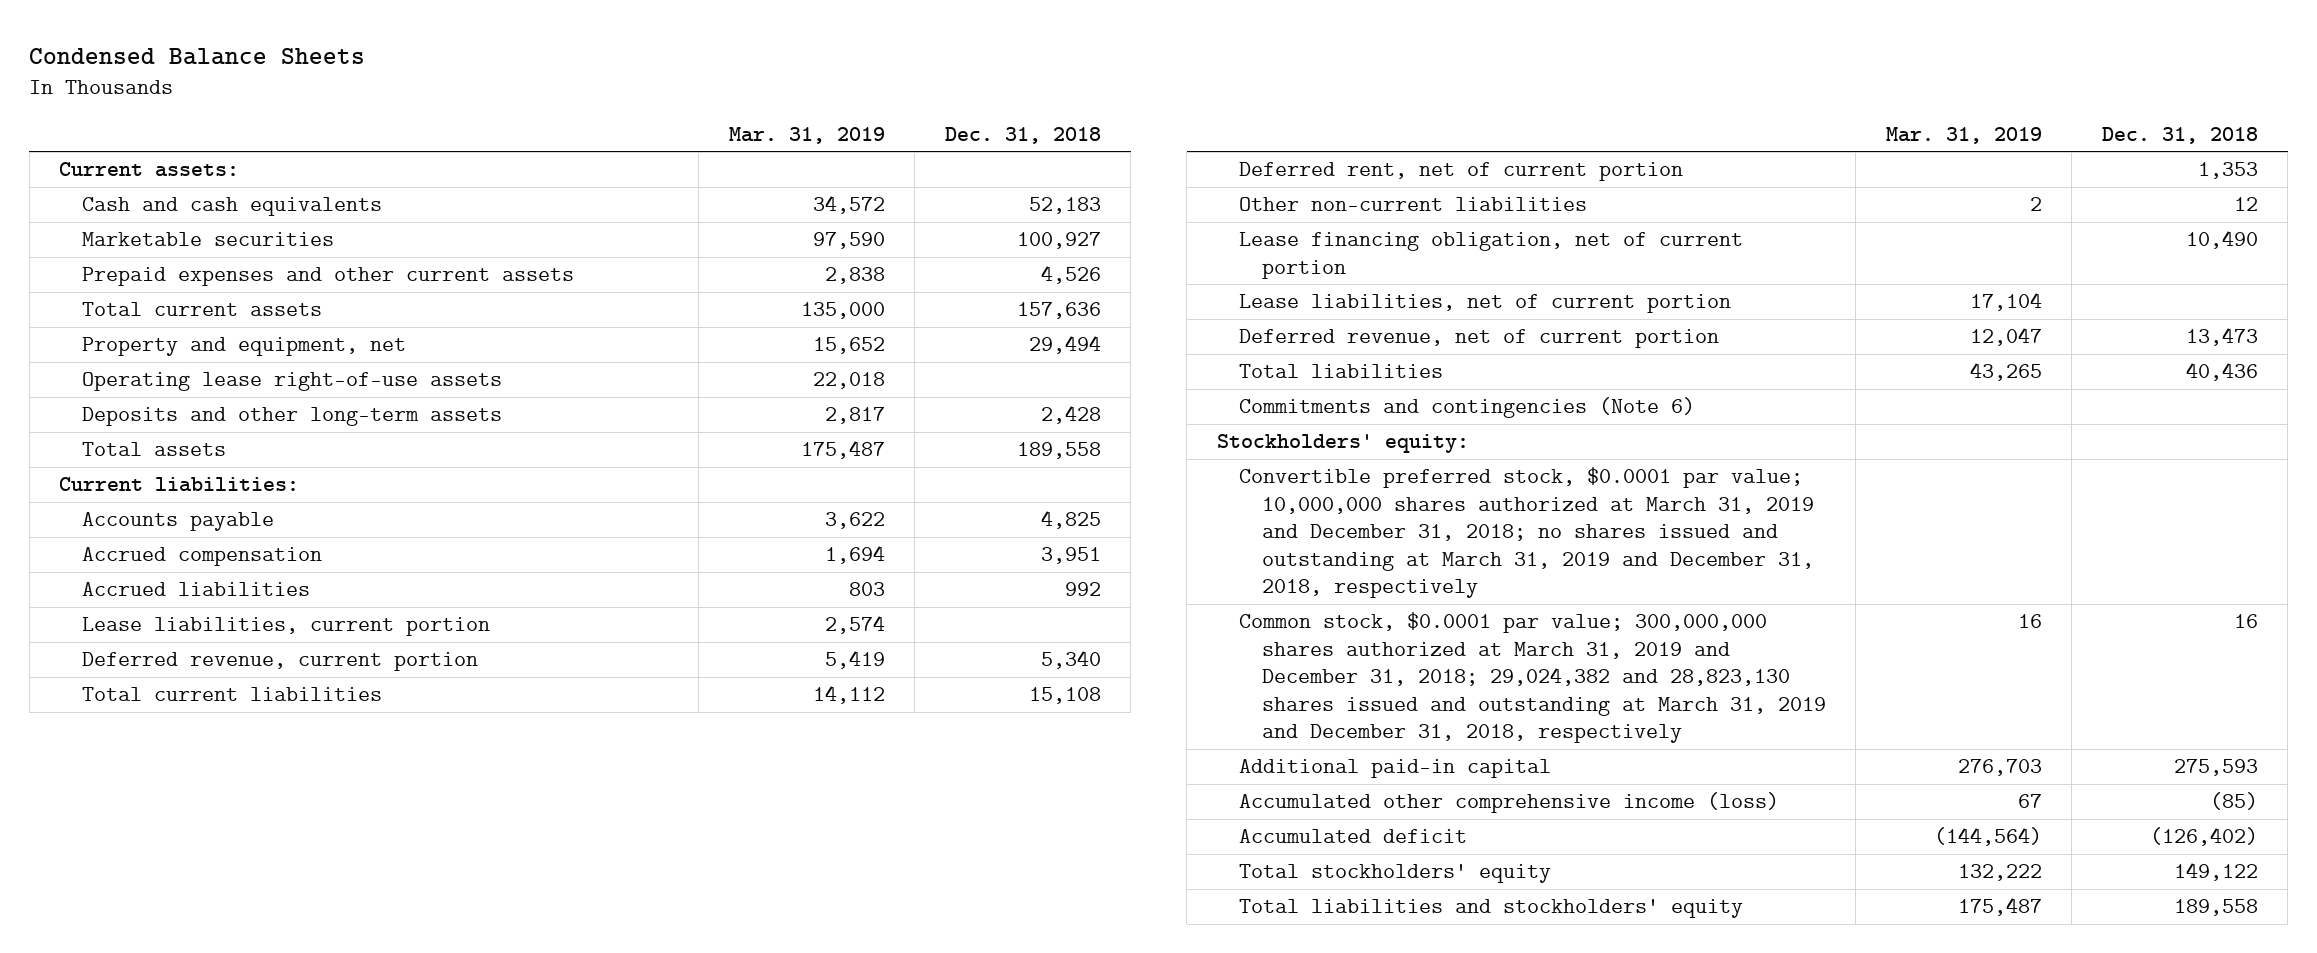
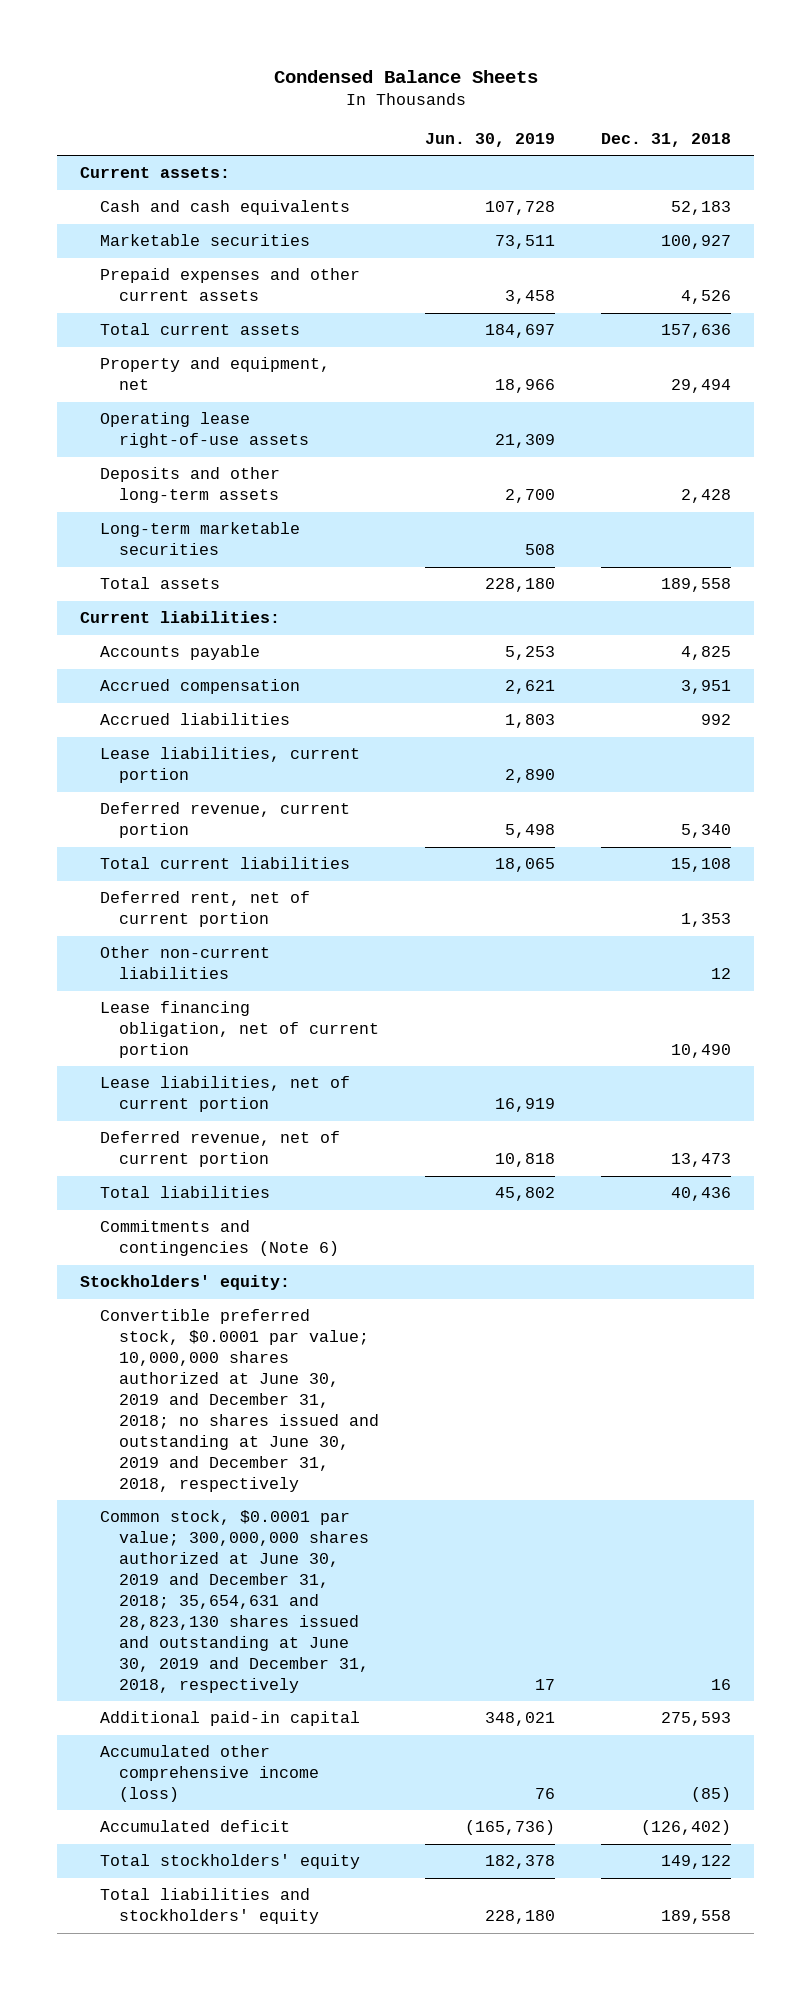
[728,126,885,144] Mar. 31, 2019 -> none
none -> [424,133,555,148] Jun. 30, 2019
none -> [99,522,300,556] Long-term marketable securities
[1239,467,1814,599] Convertible preferred stock, $0.0001 par value; 10,000,000 shares authorized at March 31, 2019 and December 31, 2018; no shares issued and outstanding at March 31, 2019 and December 31, 2018, respectively -> [99,1309,379,1492] Convertible preferred stock, $0.0001 par value; 10,000,000 shares authorized at June 30, 2019 and December 31, 2018; no shares issued and outstanding at June 30, 2019 and December 31, 2018, respectively
[1239,612,1826,744] Common stock, $0.0001 par value; 300,000,000 shares authorized at March 31, 2019 and December 31, 2018; 29,024,382 and 28,823,130 shares issued and outstanding at March 31, 2019 and December 31, 2018, respectively -> [99,1510,369,1693] Common stock, $0.0001 par value; 300,000,000 shares authorized at June 30, 2019 and December 31, 2018; 35,654,631 and 28,823,130 shares issued and outstanding at June 30, 2019 and December 31, 2018, respectively

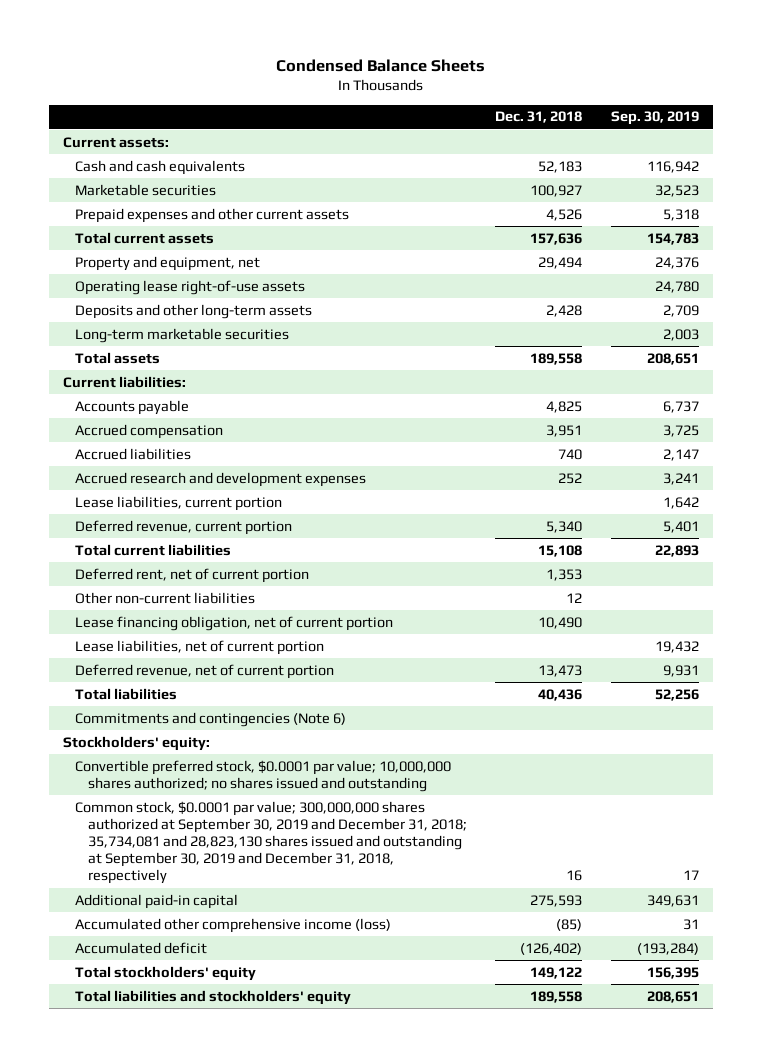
[424,133,555,148] Jun. 30, 2019 -> none
none -> [610,111,699,126] Sep. 30, 2019
[700,714,731,726] 992 -> [558,448,583,460] 740
none -> [75,471,367,487] Accrued research and development expenses
[99,1309,379,1492] Convertible preferred stock, $0.0001 par value; 10,000,000 shares authorized at June 30, 2019 and December 31, 2018; no shares issued and outstanding at June 30, 2019 and December 31, 2018, respectively -> [75,759,452,792] Convertible preferred stock, $0.0001 par value; 10,000,000 shares authorized; no shares issued and outstanding
[99,1510,369,1693] Common stock, $0.0001 par value; 300,000,000 shares authorized at June 30, 2019 and December 31, 2018; 35,654,631 and 28,823,130 shares issued and outstanding at June 30, 2019 and December 31, 2018, respectively -> [75,800,468,885] Common stock, $0.0001 par value; 300,000,000 shares authorized at September 30, 2019 and December 31, 2018; 35,734,081 and 28,823,130 shares issued and outstanding at September 30, 2019 and December 31, 2018, respectively

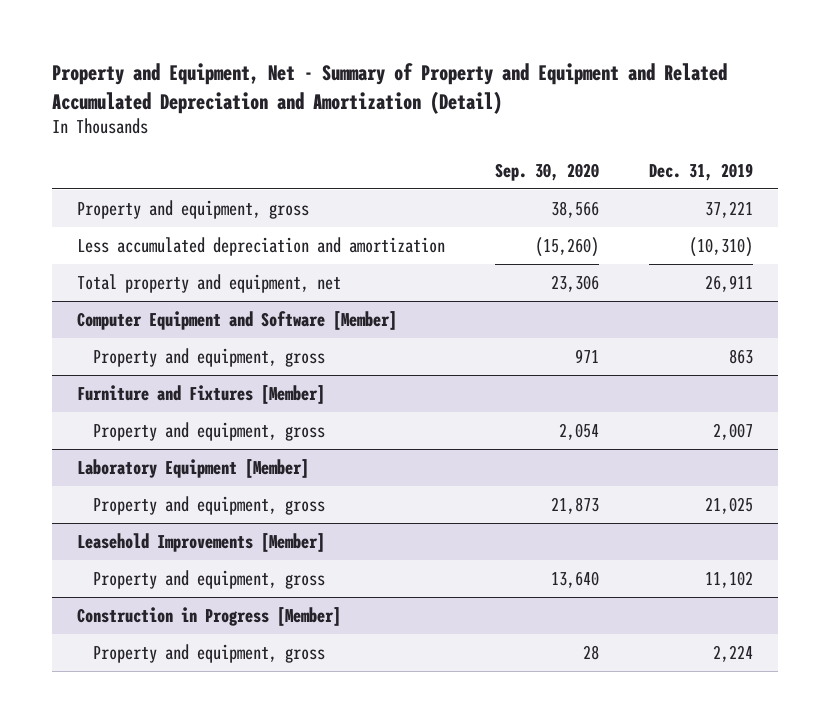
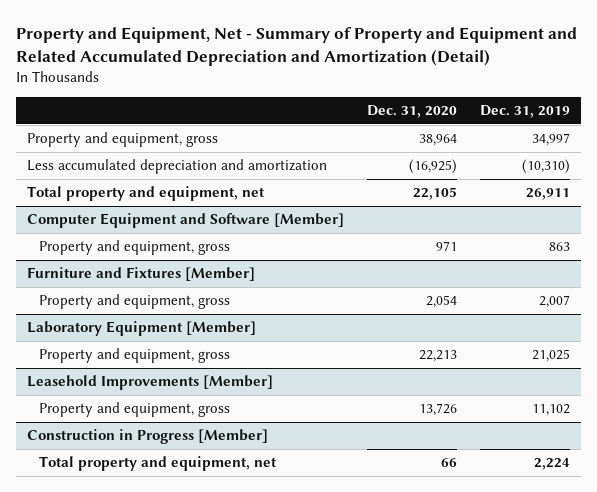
[495,162,600,181] Sep. 30, 2020 -> none
none -> [367,105,458,119] Dec. 31, 2020
[705,200,754,218] 37,221 -> [531,133,570,147] 34,997
[92,643,325,663] Property and equipment, gross -> [39,456,278,472] Total property and equipment, net

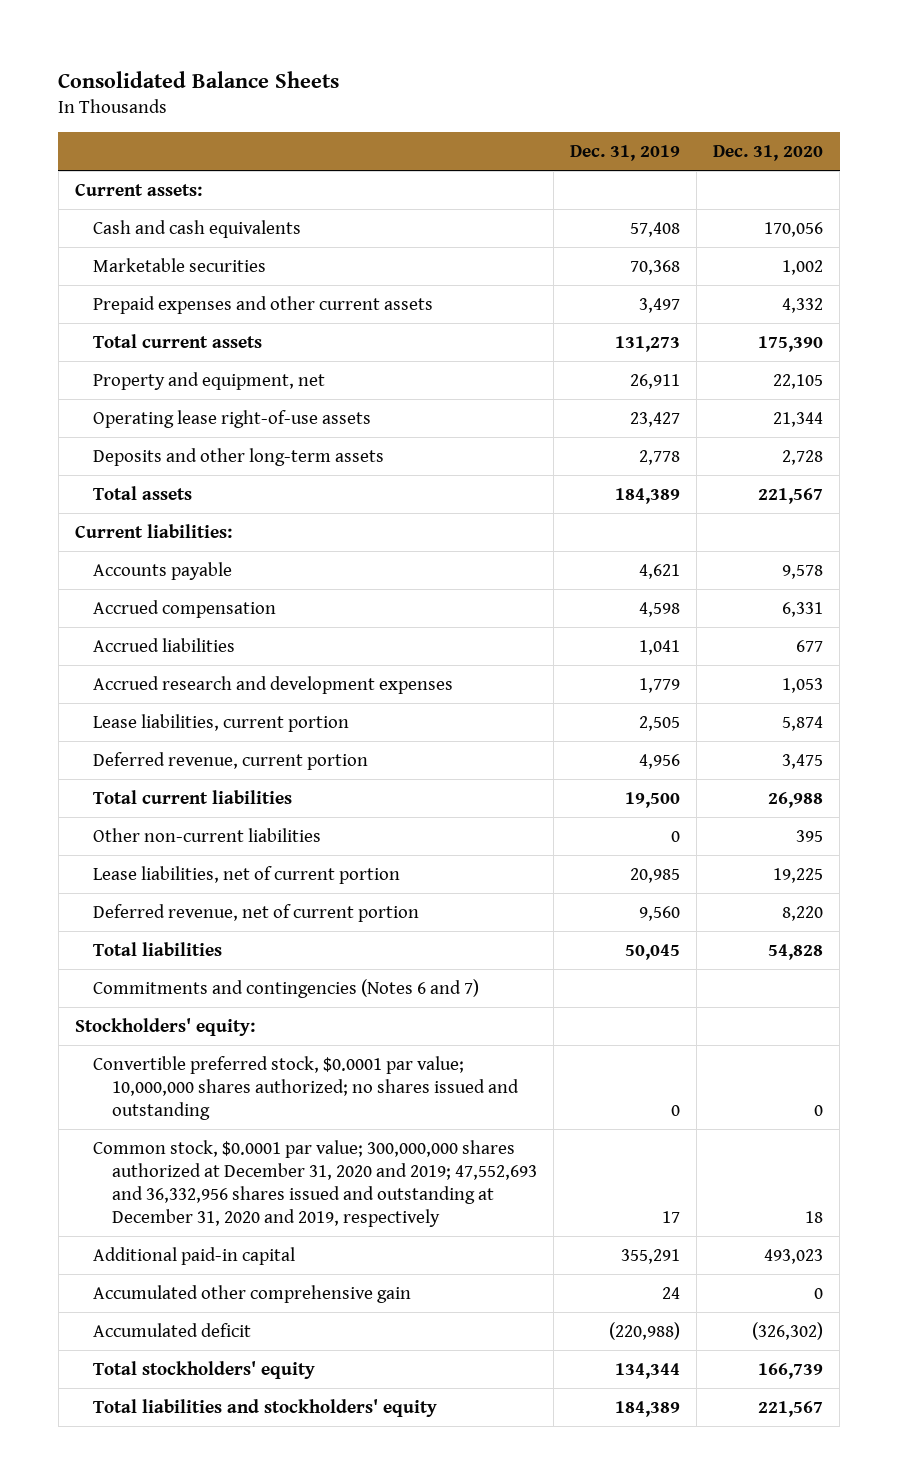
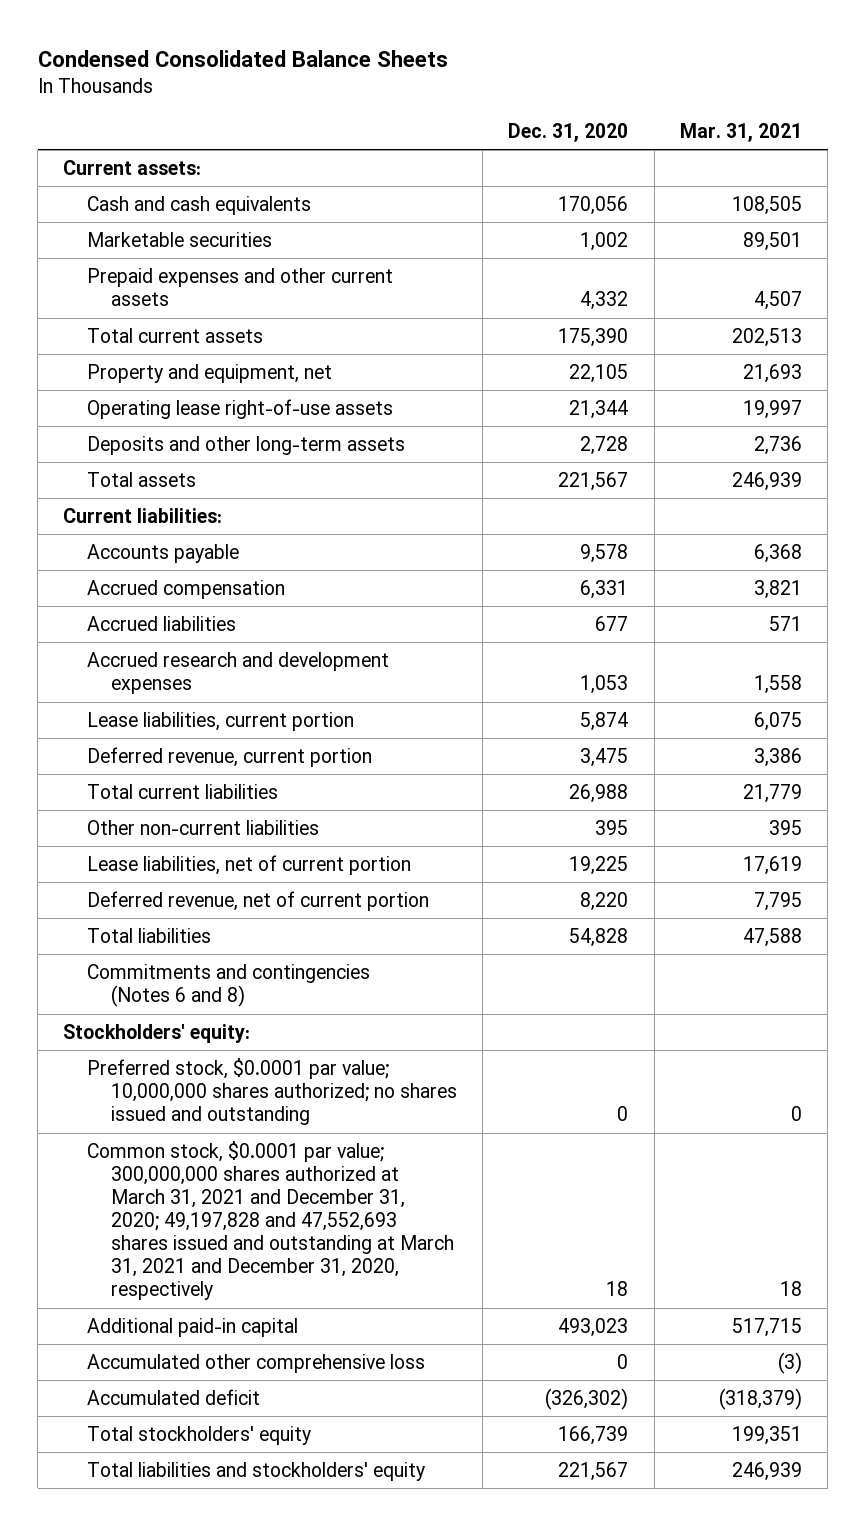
[58,70,340,88] Consolidated Balance Sheets -> [37,50,448,68] Condensed Consolidated Balance Sheets
[570,145,681,162] Dec. 31, 2019 -> none
none -> [680,122,803,142] Mar. 31, 2021
[93,978,480,998] Commitments and contingencies (Notes 6 and 7) -> [87,964,371,1008] Commitments and contingencies (Notes 6 and 8)
[93,1055,520,1121] Convertible preferred stock, $0.0001 par value; 10,000,000 shares authorized; no shares issued and outstanding -> [87,1058,457,1126] Preferred stock, $0.0001 par value; 10,000,000 shares authorized; no shares issued and outstanding
[93,1139,538,1228] Common stock, $0.0001 par value; 300,000,000 shares authorized at December 31, 2020 and 2019; 47,552,693 and 36,332,956 shares issued and outstanding at December 31, 2020 and 2019, respectively -> [87,1141,454,1301] Common stock, $0.0001 par value; 300,000,000 shares authorized at March 31, 2021 and December 31, 2020; 49,197,828 and 47,552,693 shares issued and outstanding at March 31, 2021 and December 31, 2020, respectively
[93,1284,412,1303] Accumulated other comprehensive gain -> [87,1354,426,1374] Accumulated other comprehensive loss

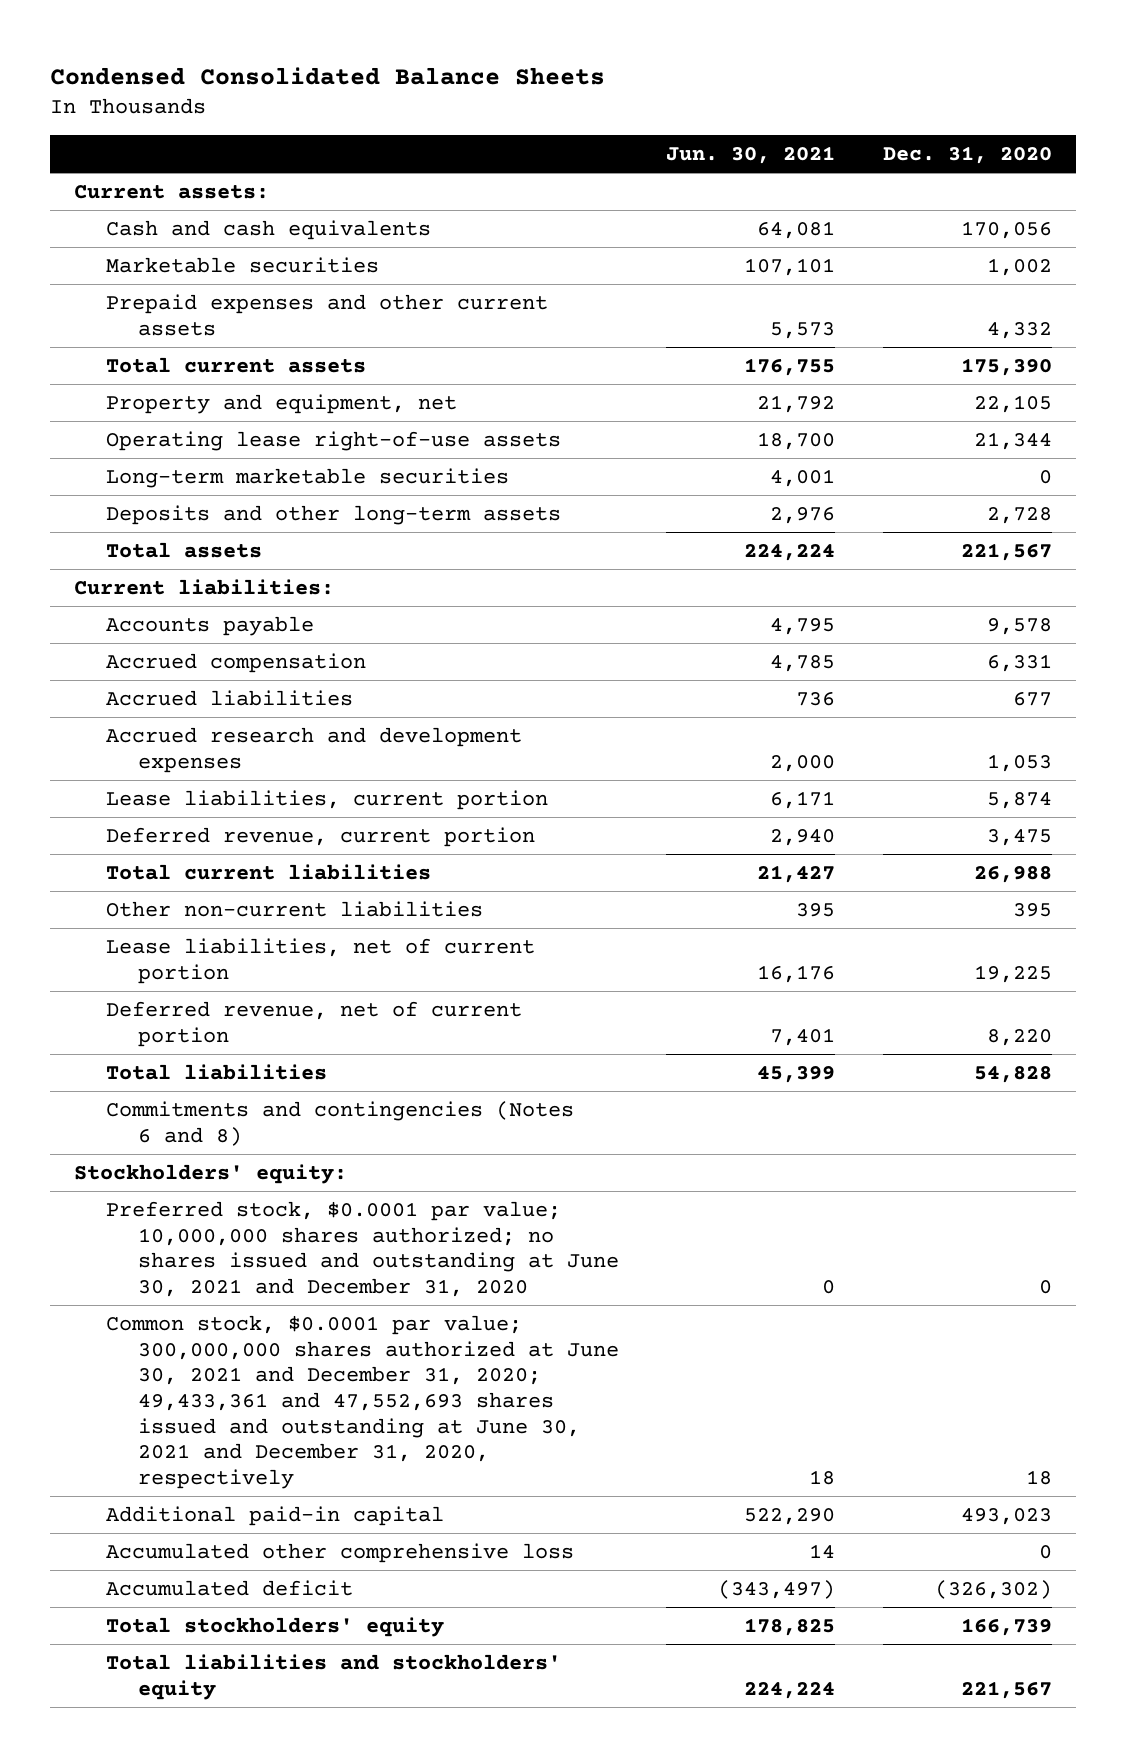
[680,122,803,142] Mar. 31, 2021 -> none
none -> [666,146,836,165] Jun. 30, 2021
none -> [105,467,509,488] Long-term marketable securities
[87,1058,457,1126] Preferred stock, $0.0001 par value; 10,000,000 shares authorized; no shares issued and outstanding -> [105,1200,619,1297] Preferred stock, $0.0001 par value; 10,000,000 shares authorized; no shares issued and outstanding at June 30, 2021 and December 31, 2020
[87,1141,454,1301] Common stock, $0.0001 par value; 300,000,000 shares authorized at March 31, 2021 and December 31, 2020; 49,197,828 and 47,552,693 shares issued and outstanding at March 31, 2021 and December 31, 2020, respectively -> [105,1314,619,1489] Common stock, $0.0001 par value; 300,000,000 shares authorized at June 30, 2021 and December 31, 2020; 49,433,361 and 47,552,693 shares issued and outstanding at June 30, 2021 and December 31, 2020, respectively

